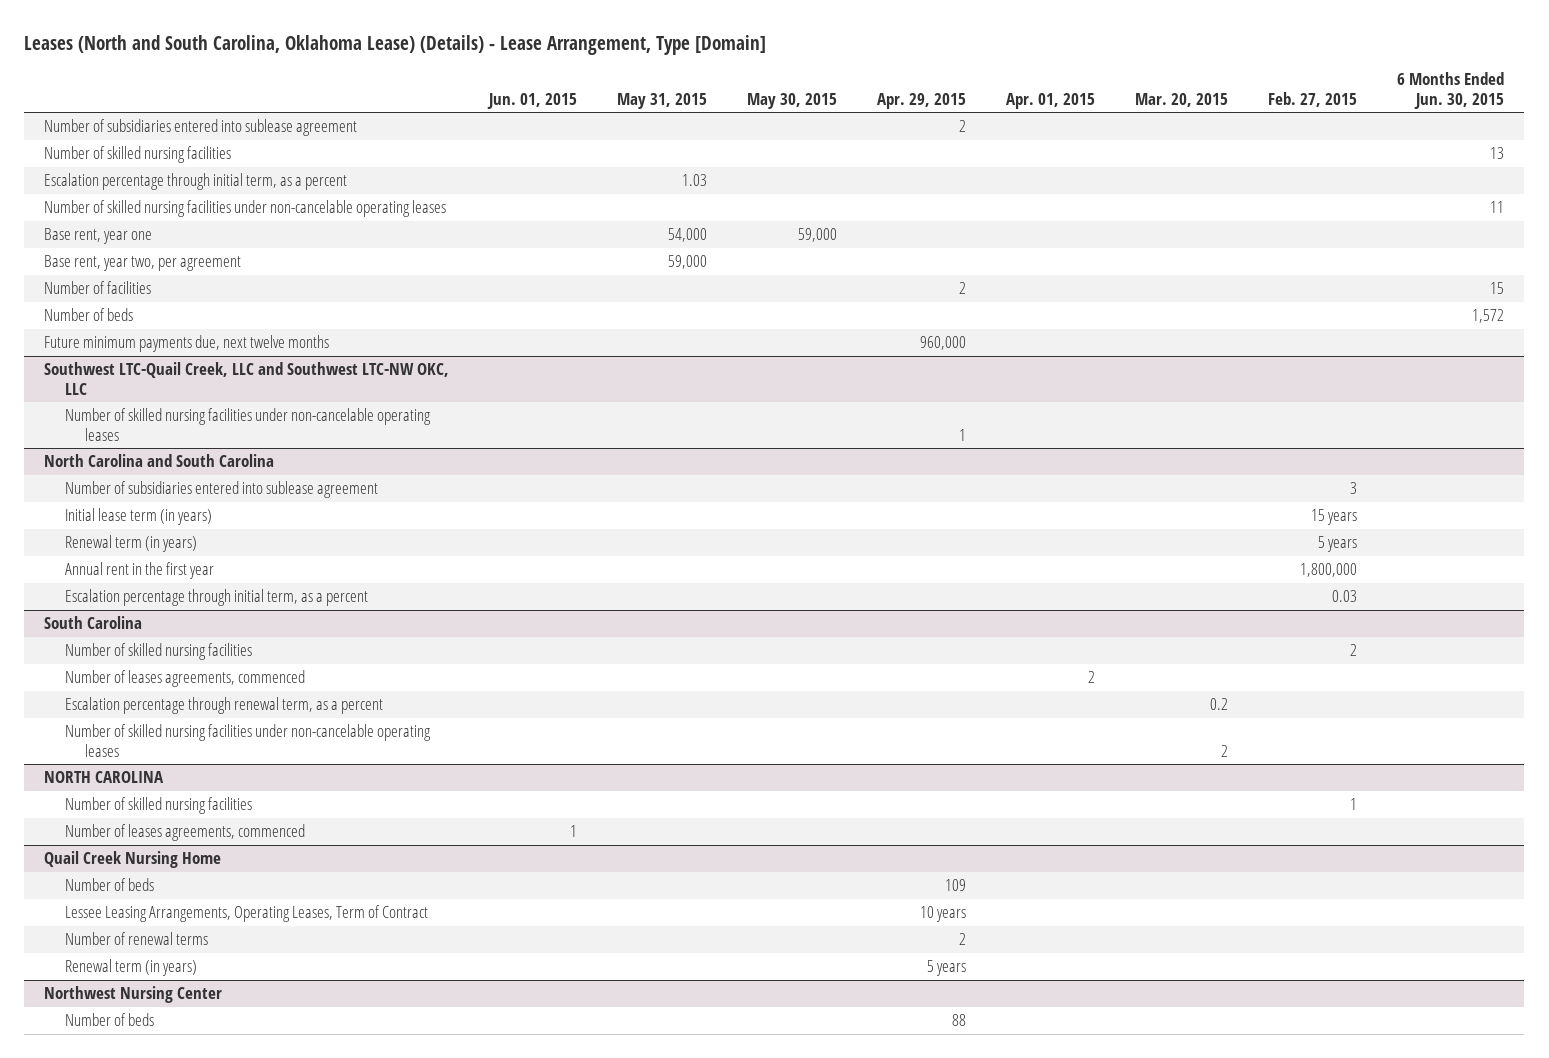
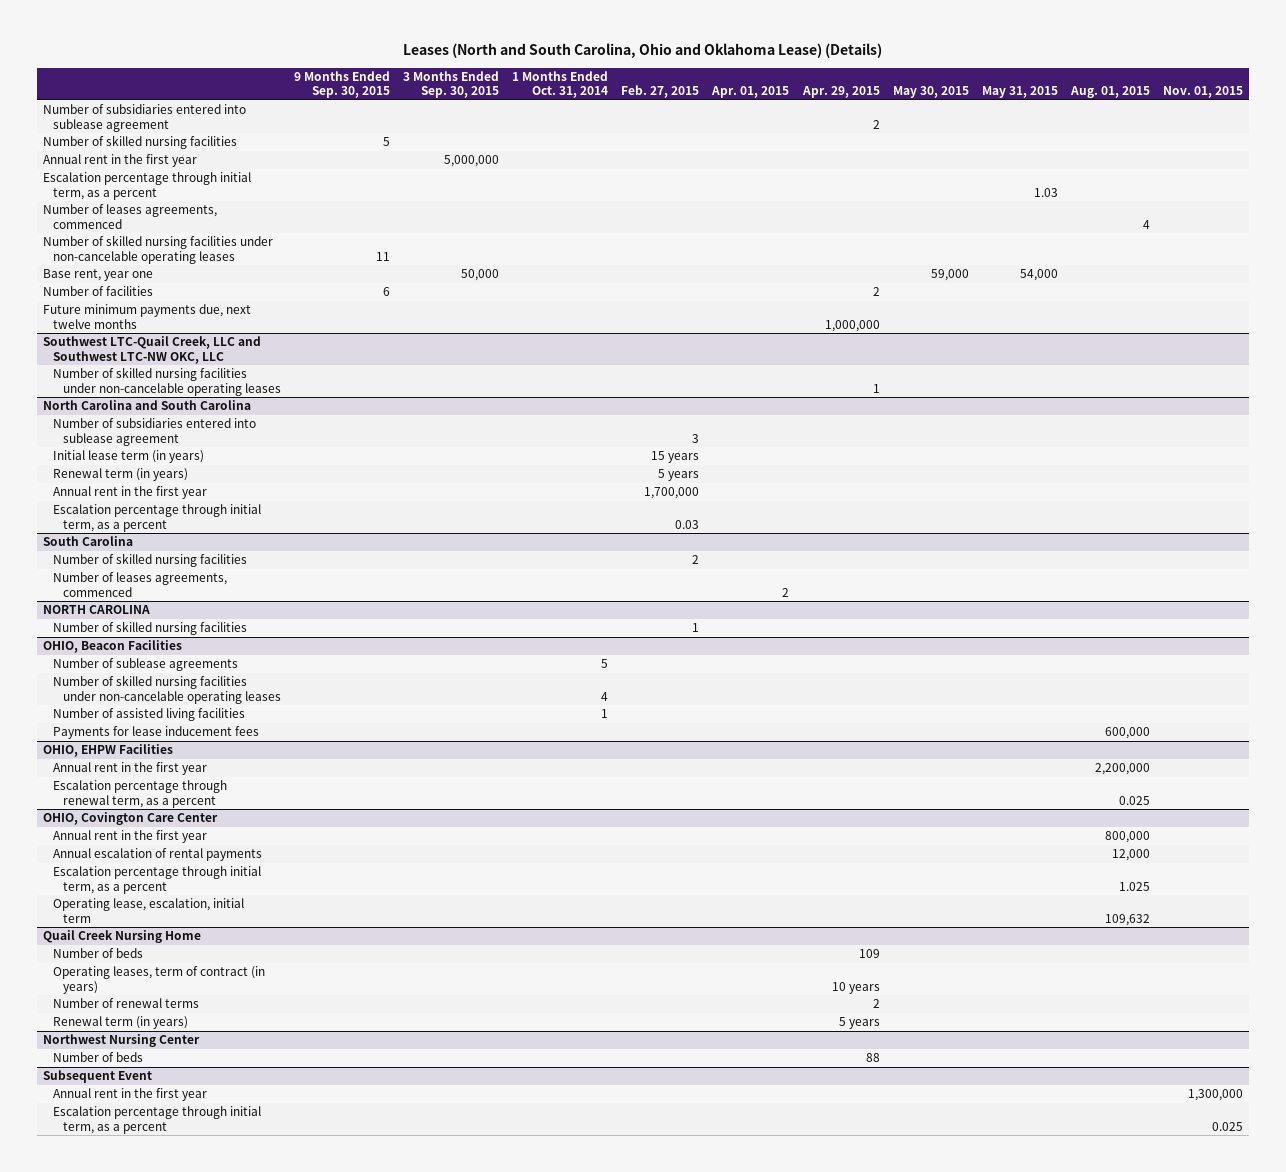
[24,34,767,55] Leases (North and South Carolina, Oklahoma Lease) (Details) - Lease Arrangement, Type [Domain] -> [403,43,883,59] Leases (North and South Carolina, Ohio and Oklahoma Lease) (Details)
[487,92,578,109] Jun. 01, 2015 -> none
[1135,92,1229,107] Mar. 20, 2015 -> none
[1397,72,1505,109] 6 Months Ended Jun. 30, 2015 -> none
none -> [294,70,391,99] 9 Months Ended Sep. 30, 2015
none -> [403,70,500,99] 3 Months Ended Sep. 30, 2015
none -> [512,70,609,99] 1 Months Ended Oct. 31, 2014
none -> [1069,86,1150,99] Aug. 01, 2015
none -> [1162,86,1243,99] Nov. 01, 2015
none -> [43,154,198,168] Annual rent in the first year
none -> [43,204,218,229] Number of leases agreements, commenced
[44,255,242,272] Base rent, year two, per agreement -> none
[44,308,134,322] Number of beds -> none
[920,336,967,351] 960,000 -> [824,319,880,332] 1,000,000
[1300,563,1358,578] 1,800,000 -> [644,487,700,500] 1,700,000
[64,697,383,715] Escalation percentage through renewal term, as a percent -> none
[64,724,431,757] Number of skilled nursing facilities under non-cancelable operating leases -> none
[64,824,305,842] Number of leases agreements, commenced -> none
none -> [43,640,183,654] OHIO, Beacon Facilities
none -> [53,658,239,672] Number of sublease agreements
none -> [53,675,282,704] Number of skilled nursing facilities under non-cancelable operating leases
none -> [53,708,246,722] Number of assisted living facilities
none -> [53,726,260,740] Payments for lease inducement fees
none -> [43,744,174,758] OHIO, EHPW Facilities
none -> [53,762,208,776] Annual rent in the first year
none -> [53,780,228,808] Escalation percentage through renewal term, as a percent
none -> [43,812,219,826] OHIO, Covington Care Center
none -> [53,830,208,844] Annual rent in the first year
none -> [53,848,263,862] Annual escalation of rental payments
none -> [53,866,262,894] Escalation percentage through initial term, as a percent
none -> [53,898,245,923] Operating lease, escalation, initial term
[64,905,428,923] Lessee Leasing Arrangements, Operating Leases, Term of Contract -> [53,966,266,994] Operating leases, term of contract (in years)
none -> [43,1070,153,1084] Subsequent Event
none -> [53,1088,208,1102] Annual rent in the first year
none -> [53,1106,262,1134] Escalation percentage through initial term, as a percent

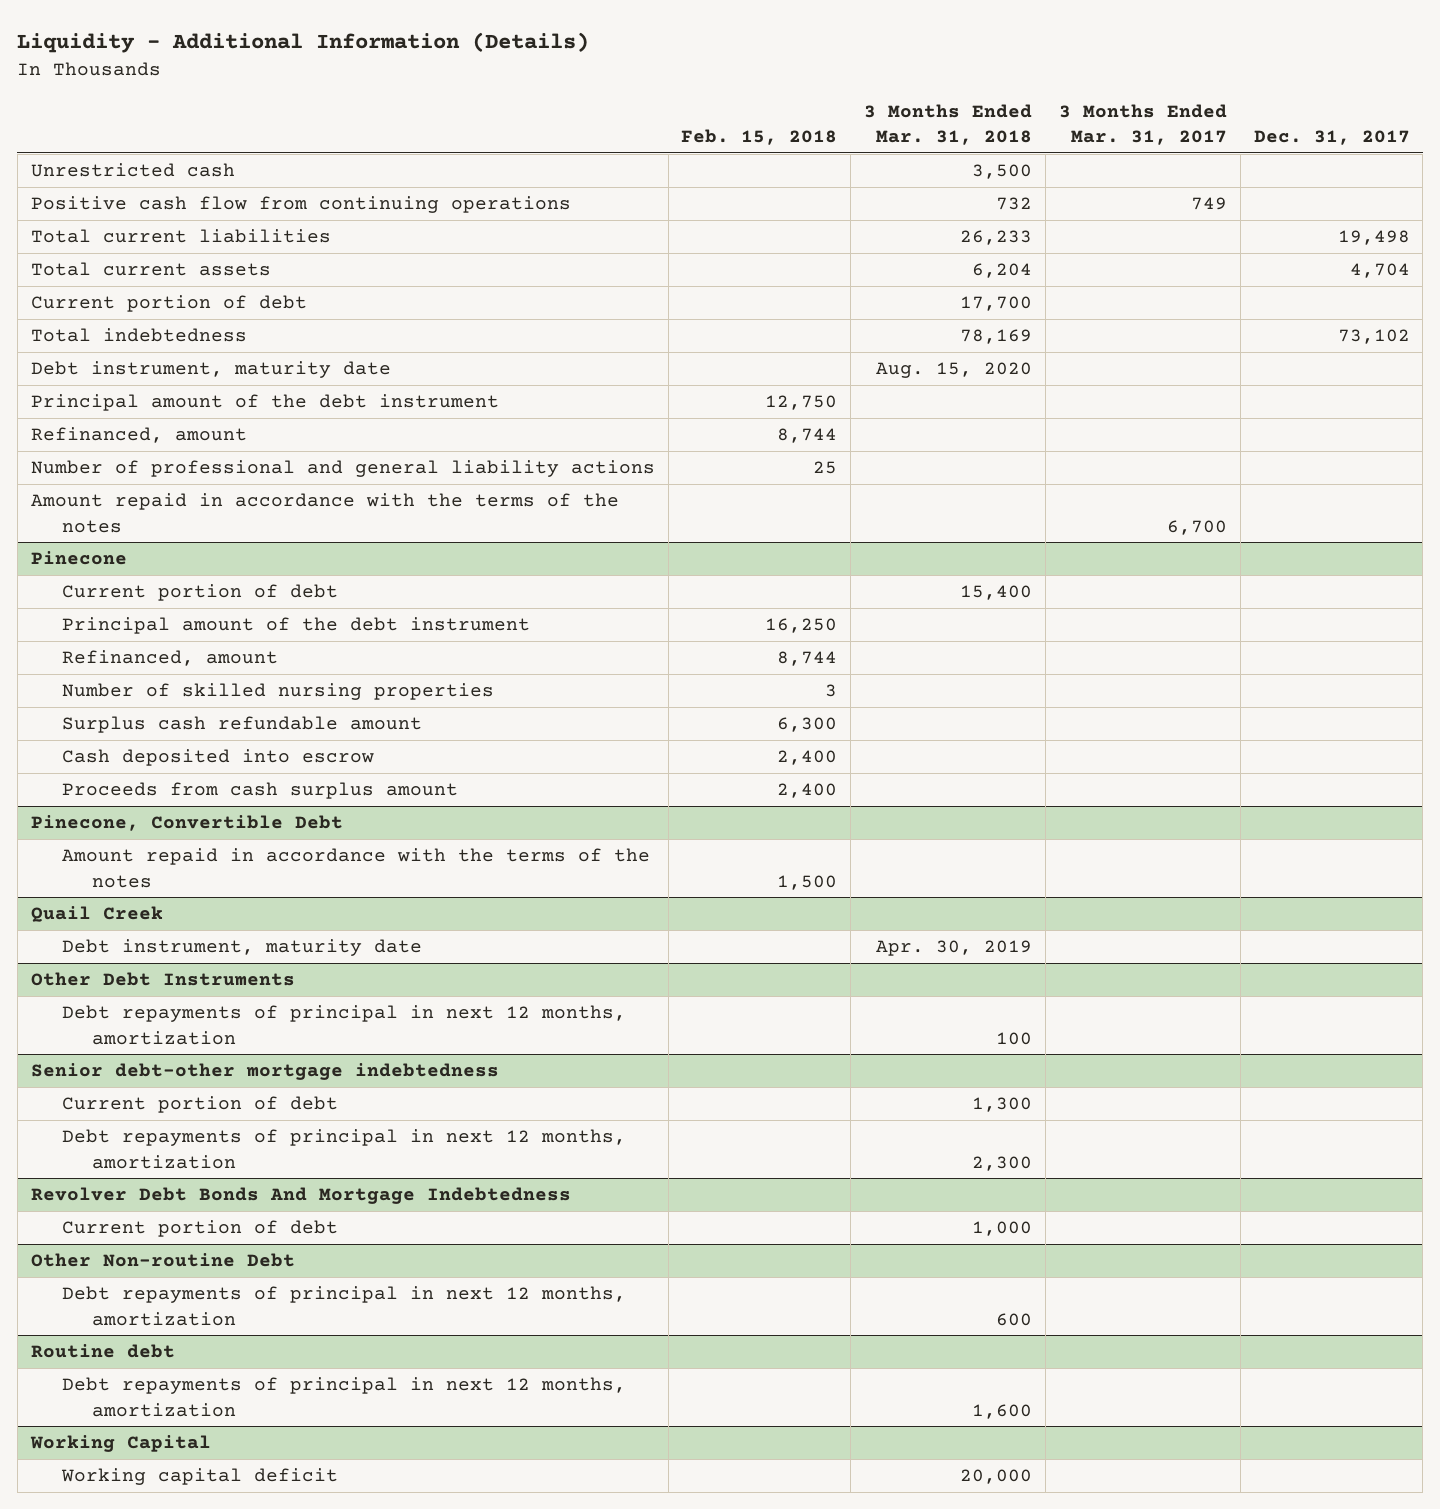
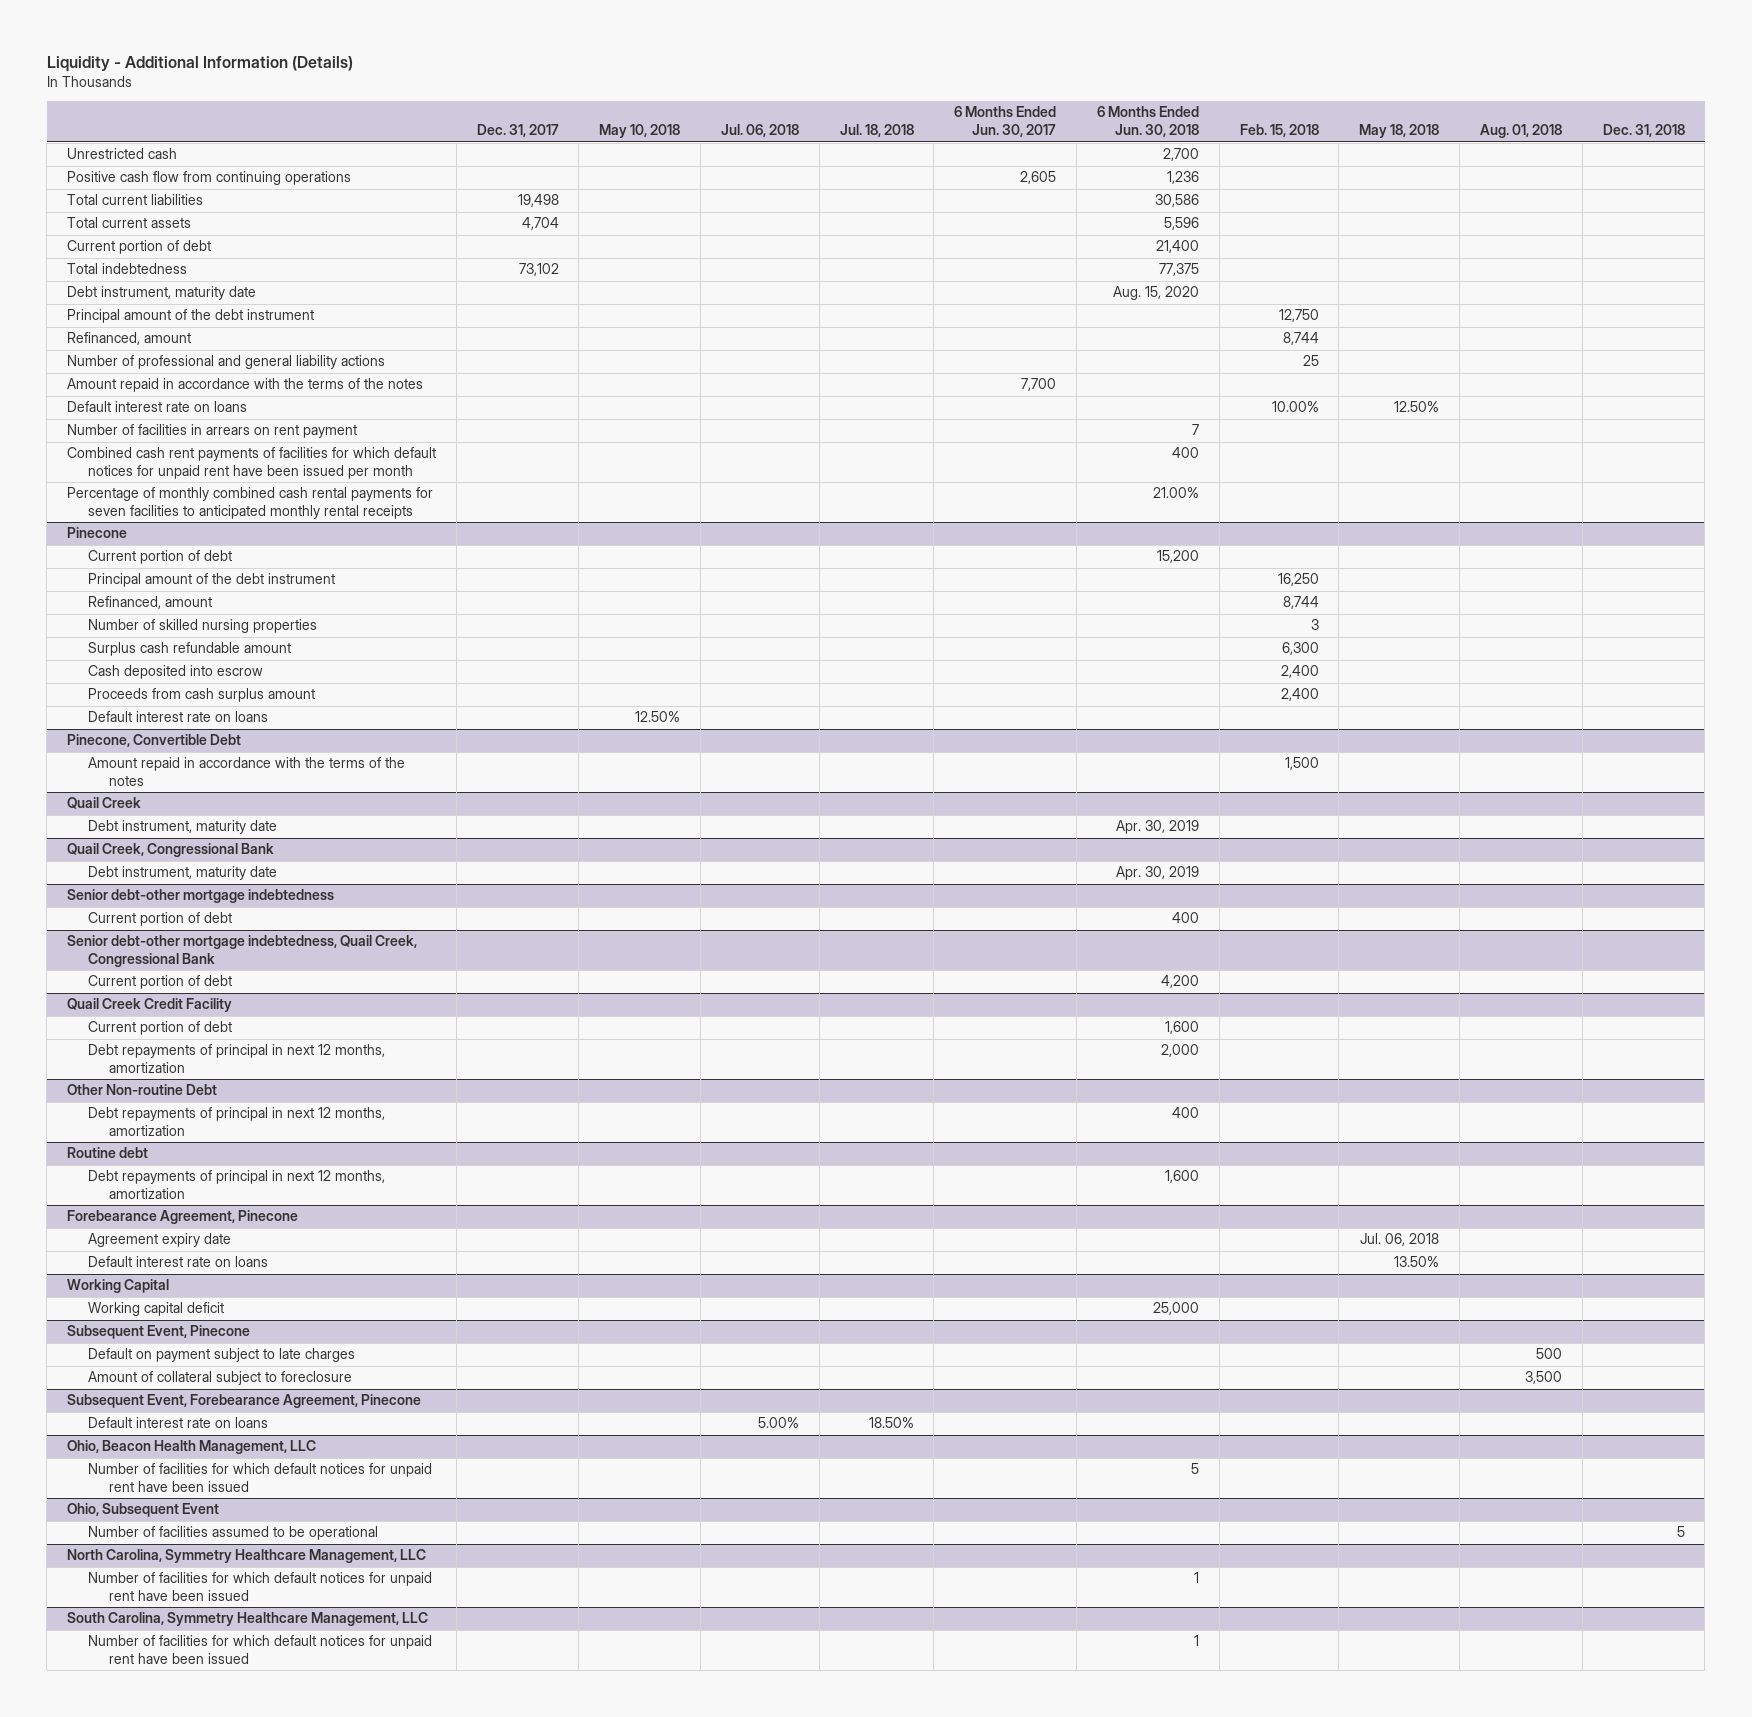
[864,103,1033,145] 3 Months Ended Mar. 31, 2018 -> none
[1058,103,1227,145] 3 Months Ended Mar. 31, 2017 -> none
none -> [599,124,681,139] May 10, 2018
none -> [720,124,799,138] Jul. 06, 2018
none -> [839,124,914,138] Jul. 18, 2018
none -> [954,106,1057,138] 6 Months Ended Jun. 30, 2017
none -> [1096,106,1199,138] 6 Months Ended Jun. 30, 2018
none -> [1359,124,1440,139] May 18, 2018
none -> [1479,124,1562,139] Aug. 01, 2018
none -> [1602,124,1685,138] Dec. 31, 2018
none -> [67,401,248,413] Default interest rate on loans
none -> [67,424,358,439] Number of facilities in arrears on rent payment
none -> [67,447,437,480] Combined cash rent payments of facilities for which default notices for unpaid rent have been issued per month
none -> [67,487,434,520] Percentage of monthly combined cash rental payments for seven facilities to anticipated monthly rental receipts
none -> [87,711,268,723] Default interest rate on loans
[30,972,295,987] Other Debt Instruments -> none
[61,1005,626,1045] Debt repayments of principal in next 12 months, amortization -> none
none -> [67,843,275,858] Quail Creek, Congressional Bank
none -> [87,866,277,881] Debt instrument, maturity date
[61,1129,626,1169] Debt repayments of principal in next 12 months, amortization -> none
[30,1187,571,1205] Revolver Debt Bonds And Mortgage Indebtedness -> none
[61,1220,338,1238] Current portion of debt -> none
none -> [67,935,418,968] Senior debt-other mortgage indebtedness, Quail Creek, Congressional Bank
none -> [87,975,232,990] Current portion of debt
none -> [67,998,233,1013] Quail Creek Credit Facility
none -> [87,1021,232,1036] Current portion of debt
none -> [87,1044,385,1074] Debt repayments of principal in next 12 months, amortization
none -> [67,1210,299,1225] Forebearance Agreement, Pinecone
none -> [87,1233,231,1248] Agreement expiry date
none -> [87,1256,268,1268] Default interest rate on loans
none -> [67,1325,251,1340] Subsequent Event, Pinecone
none -> [87,1348,355,1363] Default on payment subject to late charges
none -> [87,1371,352,1386] Amount of collateral subject to foreclosure
none -> [67,1394,422,1409] Subsequent Event, Forebearance Agreement, Pinecone
none -> [87,1417,268,1429] Default interest rate on loans
none -> [67,1440,317,1455] Ohio, Beacon Health Management, LLC
none -> [87,1463,432,1493] Number of facilities for which default notices for unpaid rent have been issued
none -> [67,1503,220,1518] Ohio, Subsequent Event
none -> [87,1526,378,1541] Number of facilities assumed to be operational
none -> [67,1549,427,1564] North Carolina, Symmetry Healthcare Management, LLC
none -> [87,1572,432,1602] Number of facilities for which default notices for unpaid rent have been issued
none -> [67,1612,429,1627] South Carolina, Symmetry Healthcare Management, LLC
none -> [87,1635,432,1665] Number of facilities for which default notices for unpaid rent have been issued

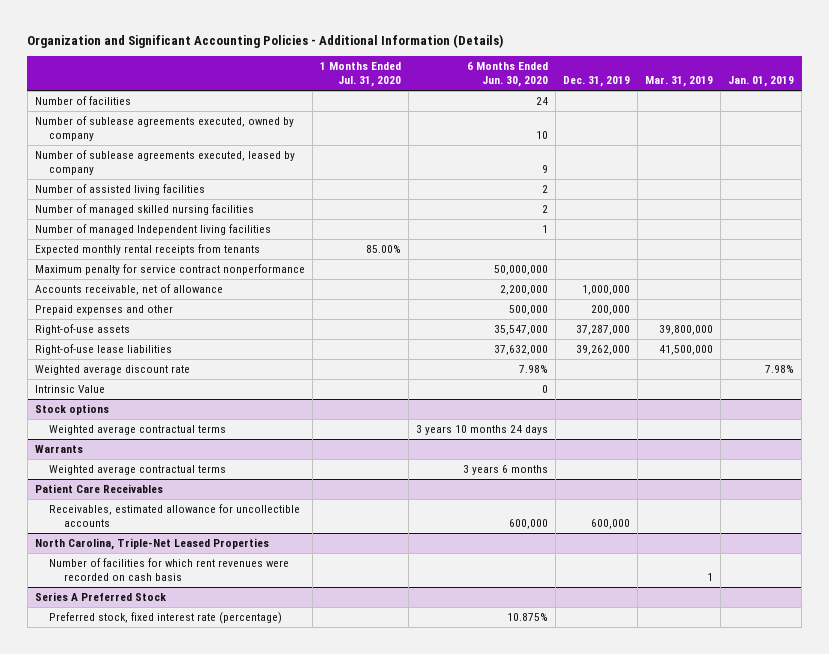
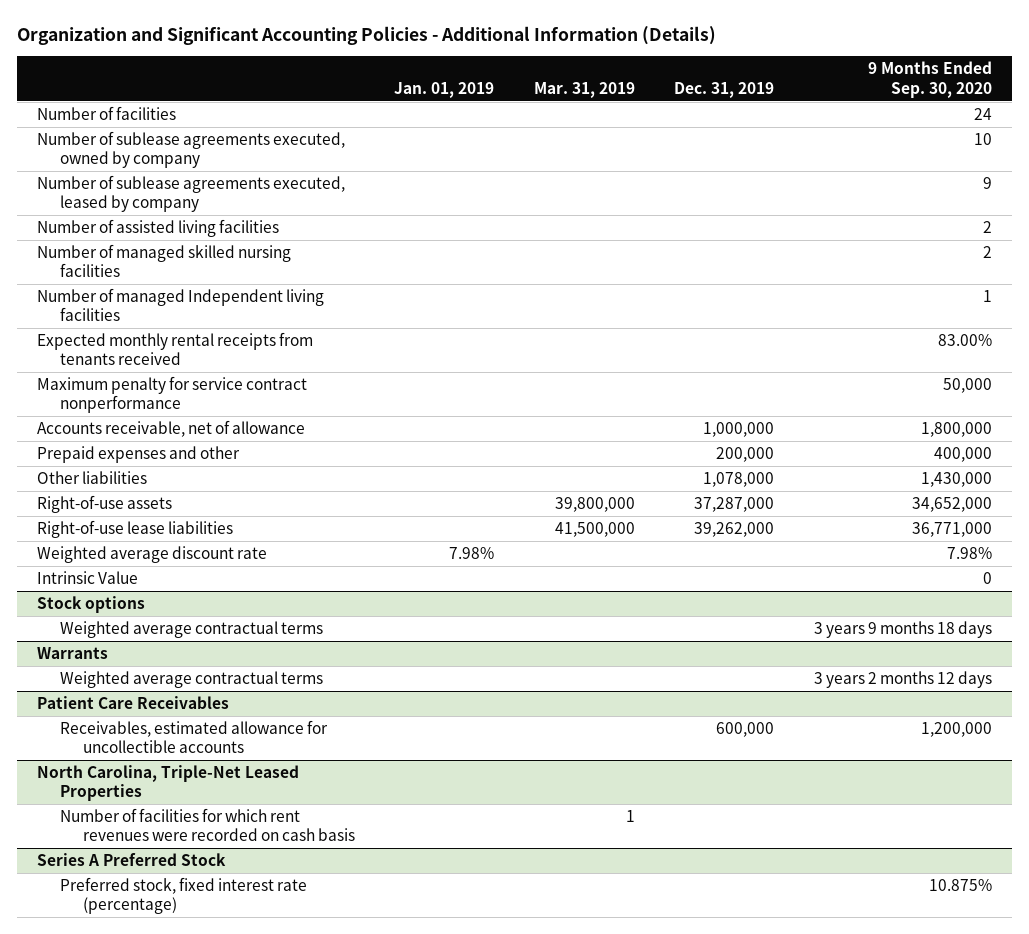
[319,62,401,88] 1 Months Ended Jul. 31, 2020 -> none
[466,62,548,88] 6 Months Ended Jun. 30, 2020 -> none
none -> [867,61,992,98] 9 Months Ended Sep. 30, 2020
[34,243,260,255] Expected monthly rental receipts from tenants -> [36,332,313,366] Expected monthly rental receipts from tenants received
none -> [36,471,147,485] Other liabilities

